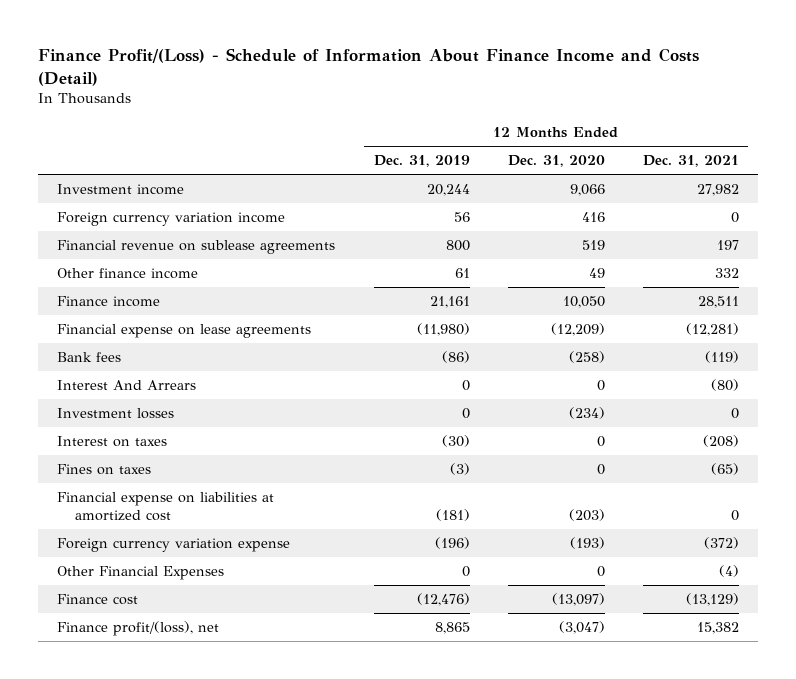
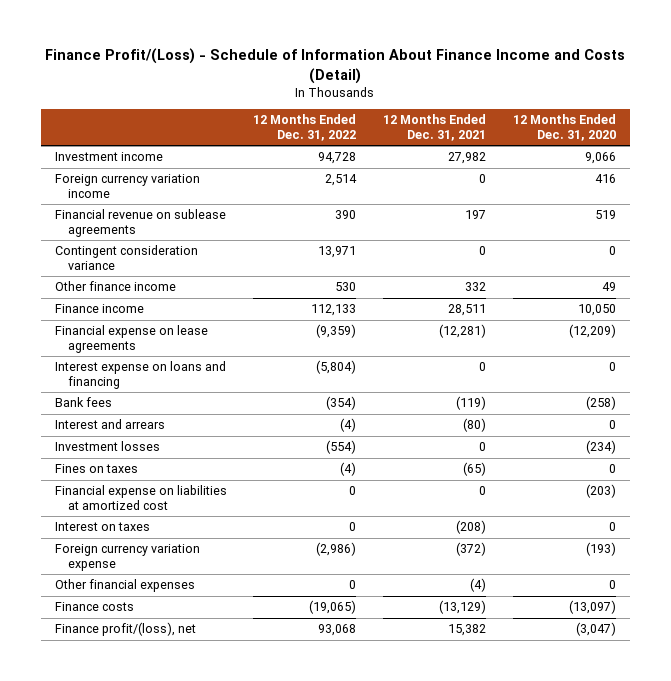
[373,155,470,168] Dec. 31, 2019 -> none
none -> [253,114,357,141] 12 Months Ended Dec. 31, 2022
none -> [54,245,198,270] Contingent consideration variance
none -> [54,361,226,389] Interest expense on loans and financing
[57,380,197,391] Interest And Arrears -> [54,419,165,430] Interest and arrears
[57,436,168,448] Interest on taxes -> [54,522,150,532] Interest on taxes
[57,566,225,581] Other Financial Expenses -> [54,579,195,593] Other financial expenses
[57,594,139,606] Finance cost -> [54,602,134,612] Finance costs

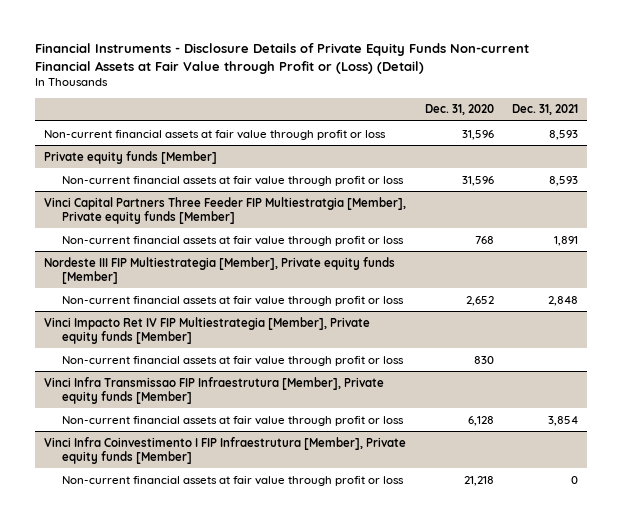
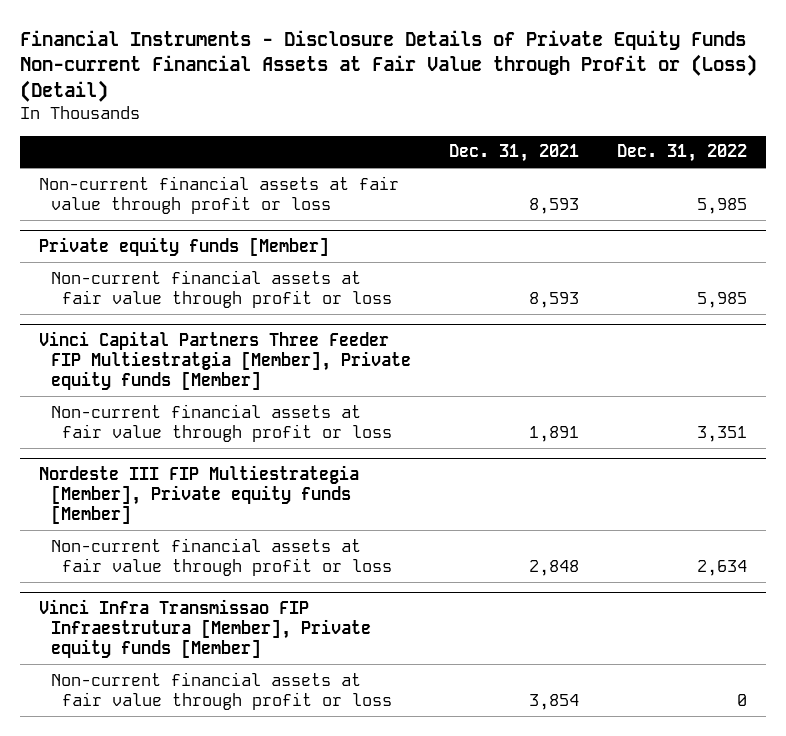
[424,104,494,116] Dec. 31, 2020 -> none
none -> [616,144,747,163] Dec. 31, 2022
[44,316,371,344] Vinci Impacto Ret IV FIP Multiestrategia [Member], Private equity funds [Member] -> none
[61,355,404,366] Non-current financial assets at fair value through profit or loss -> none
[44,436,407,464] Vinci Infra Coinvestimento I FIP Infraestrutura [Member], Private equity funds [Member] -> none
[61,475,404,486] Non-current financial assets at fair value through profit or loss -> none

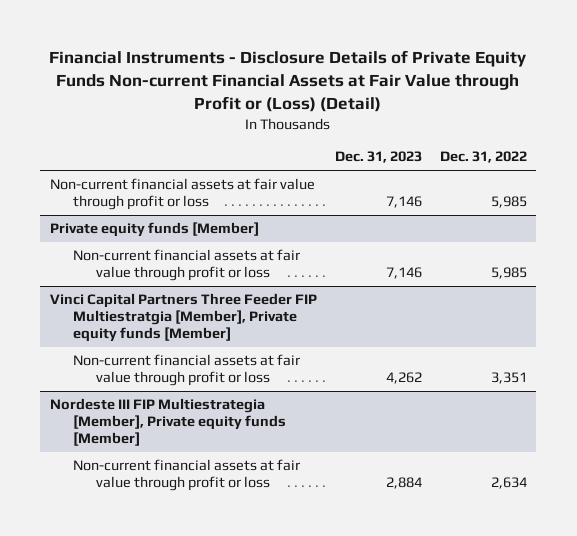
[448,144,579,163] Dec. 31, 2021 -> none
none -> [334,151,422,164] Dec. 31, 2023
[39,598,371,658] Vinci Infra Transmissao FIP Infraestrutura [Member], Private equity funds [Member] -> none
[50,671,393,710] Non-current financial assets at fair value through profit or loss -> none

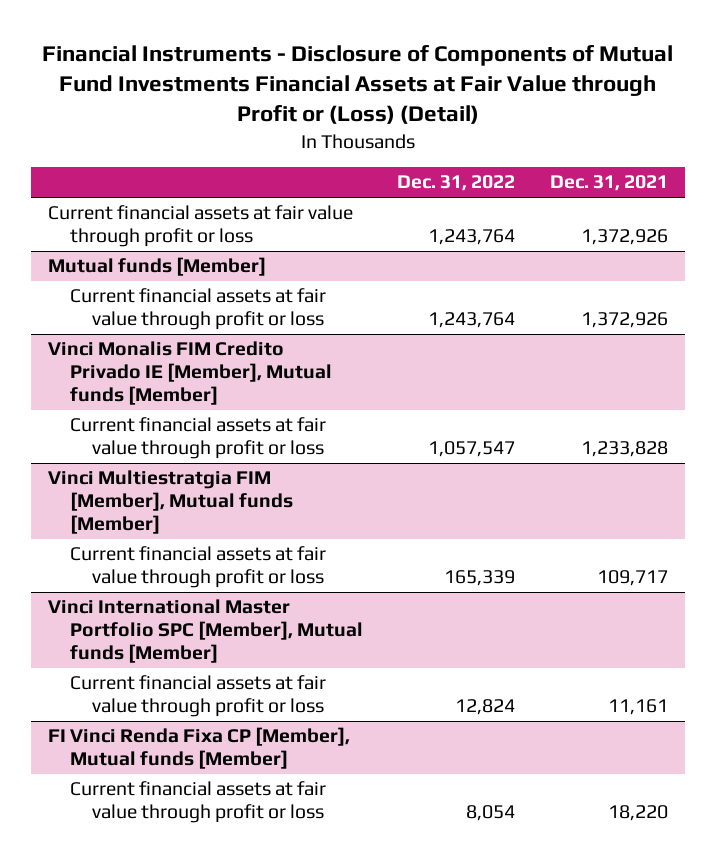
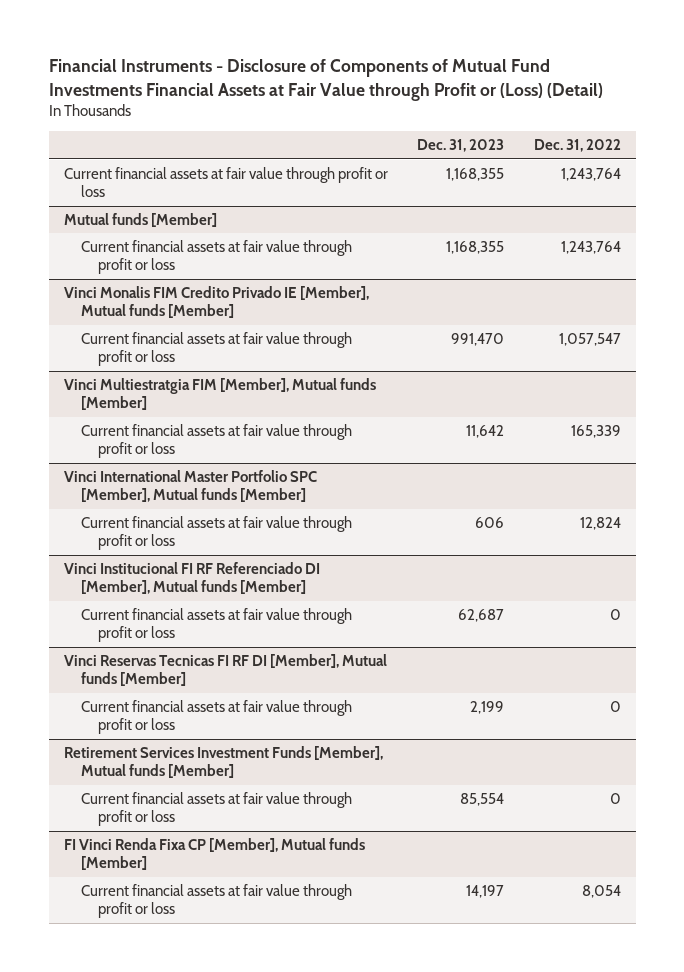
[549,175,668,192] Dec. 31, 2021 -> none
none -> [417,139,505,153] Dec. 31, 2023
none -> [63,562,320,595] Vinci Institucional FI RF Referenciado DI [Member], Mutual funds [Member]
none -> [81,608,353,643] Current financial assets at fair value through profit or loss
none -> [63,654,387,687] Vinci Reservas Tecnicas FI RF DI [Member], Mutual funds [Member]
none -> [81,700,353,735] Current financial assets at fair value through profit or loss
none -> [63,746,383,779] Retirement Services Investment Funds [Member], Mutual funds [Member]
none -> [81,792,353,827] Current financial assets at fair value through profit or loss

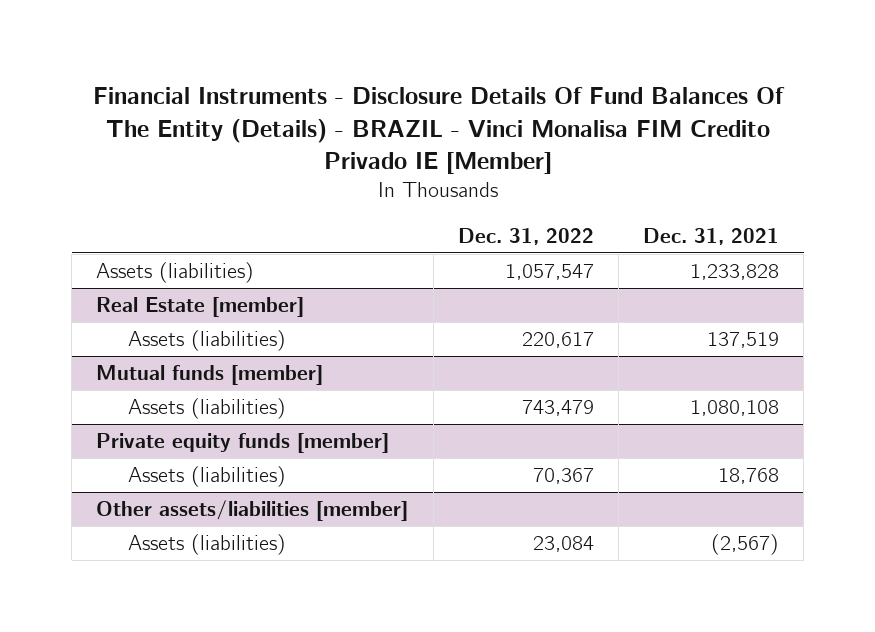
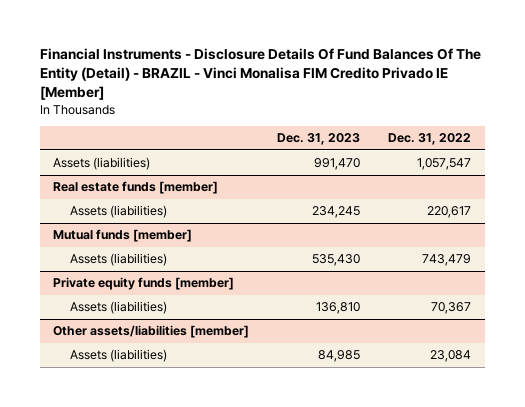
[92,87,785,175] Financial Instruments - Disclosure Details Of Fund Balances Of The Entity (Details) - BRAZIL - Vinci Monalisa FIM Credito Privado IE [Member] -> [39,47,481,101] Financial Instruments - Disclosure Details Of Fund Balances Of The Entity (Detail) - BRAZIL - Vinci Monalisa FIM Credito Privado IE [Member]
[642,227,779,245] Dec. 31, 2021 -> none
none -> [277,133,361,146] Dec. 31, 2023
[96,297,305,318] Real Estate [member] -> [53,181,219,195] Real estate funds [member]

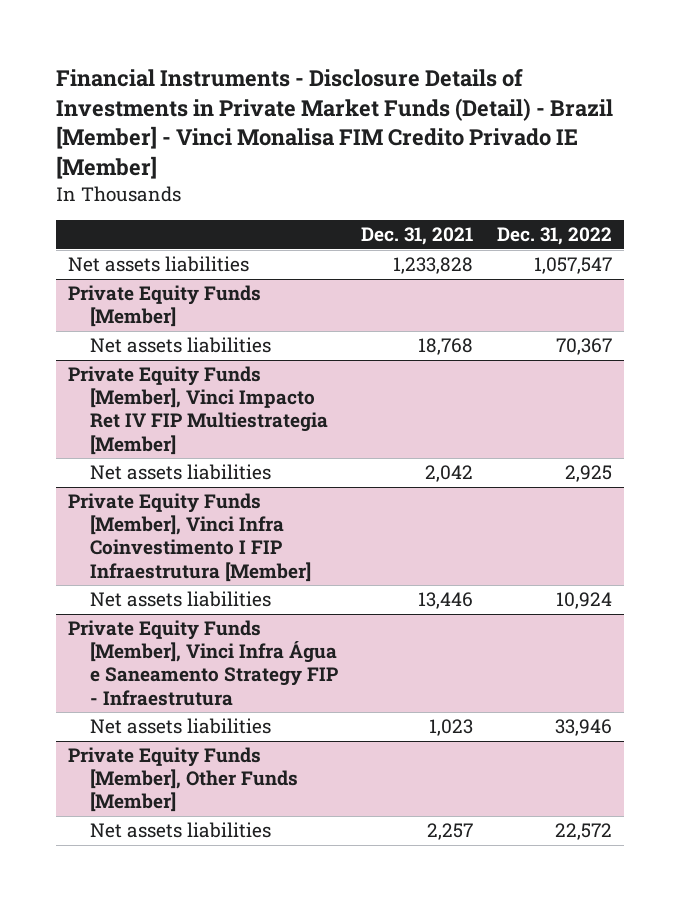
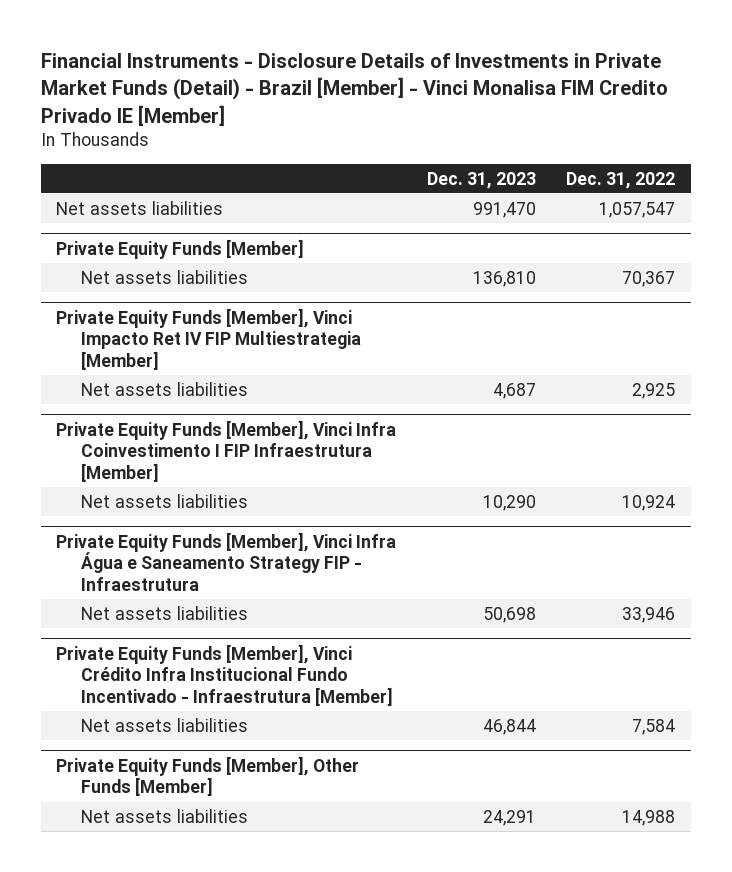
[361,227,474,246] Dec. 31, 2021 -> none
none -> [426,171,536,189] Dec. 31, 2023
none -> [56,643,394,707] Private Equity Funds [Member], Vinci Crédito Infra Institucional Fundo Incentivado - Infraestrutura [Member]
none -> [81,717,249,732] Net assets liabilities
[555,823,613,841] 22,572 -> [622,809,676,826] 14,988

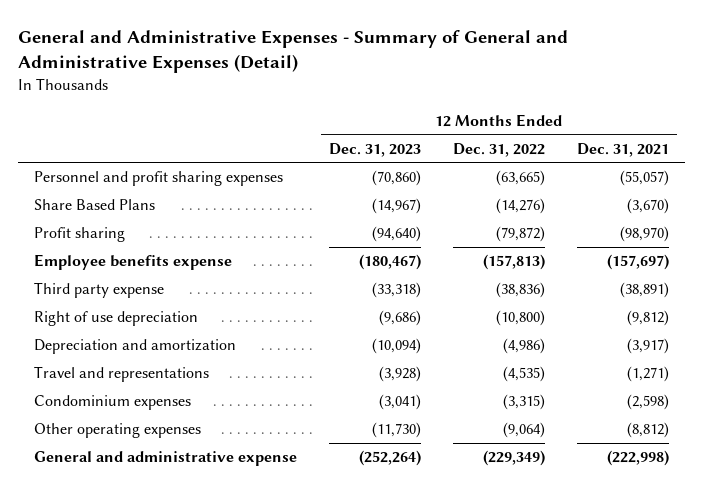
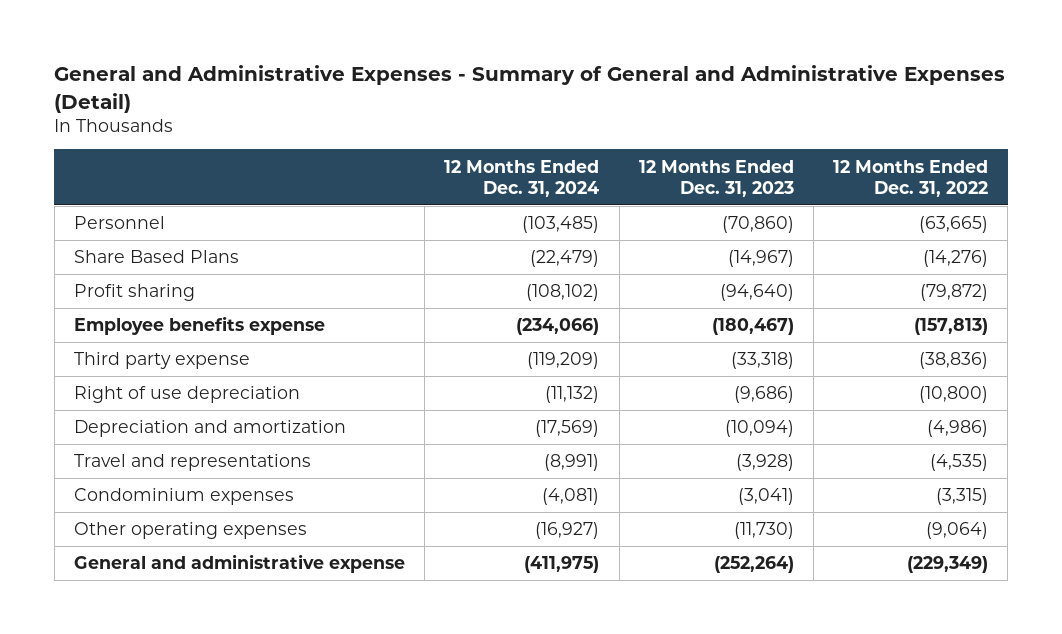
[576,142,669,157] Dec. 31, 2021 -> none
none -> [444,159,600,197] 12 Months Ended Dec. 31, 2024
[34,171,284,187] Personnel and profit sharing expenses -> [74,216,166,230] Personnel

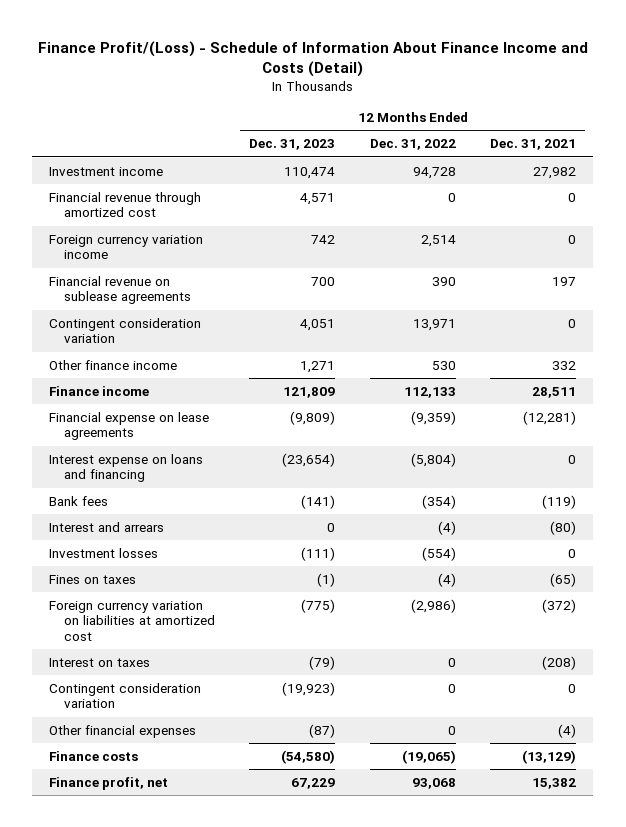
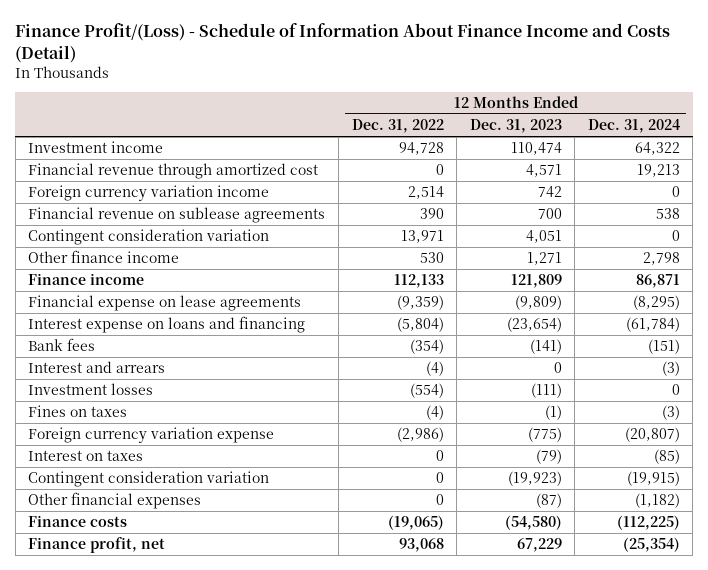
[490,139,577,151] Dec. 31, 2021 -> none
none -> [587,119,680,134] Dec. 31, 2024
[49,600,215,641] Foreign currency variation on liabilities at amortized cost -> [28,427,275,444] Foreign currency variation expense

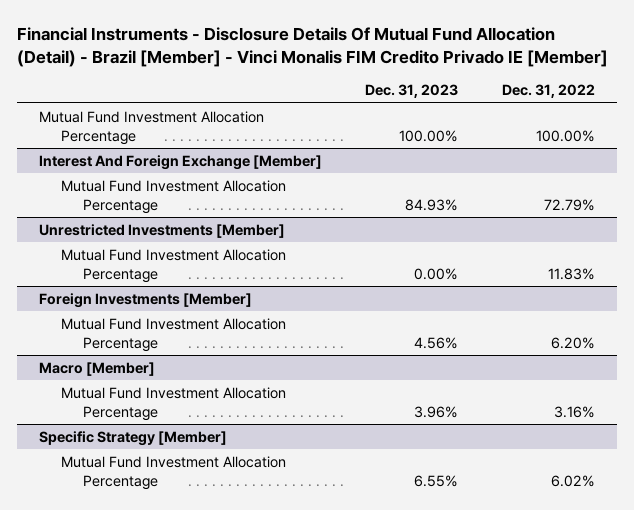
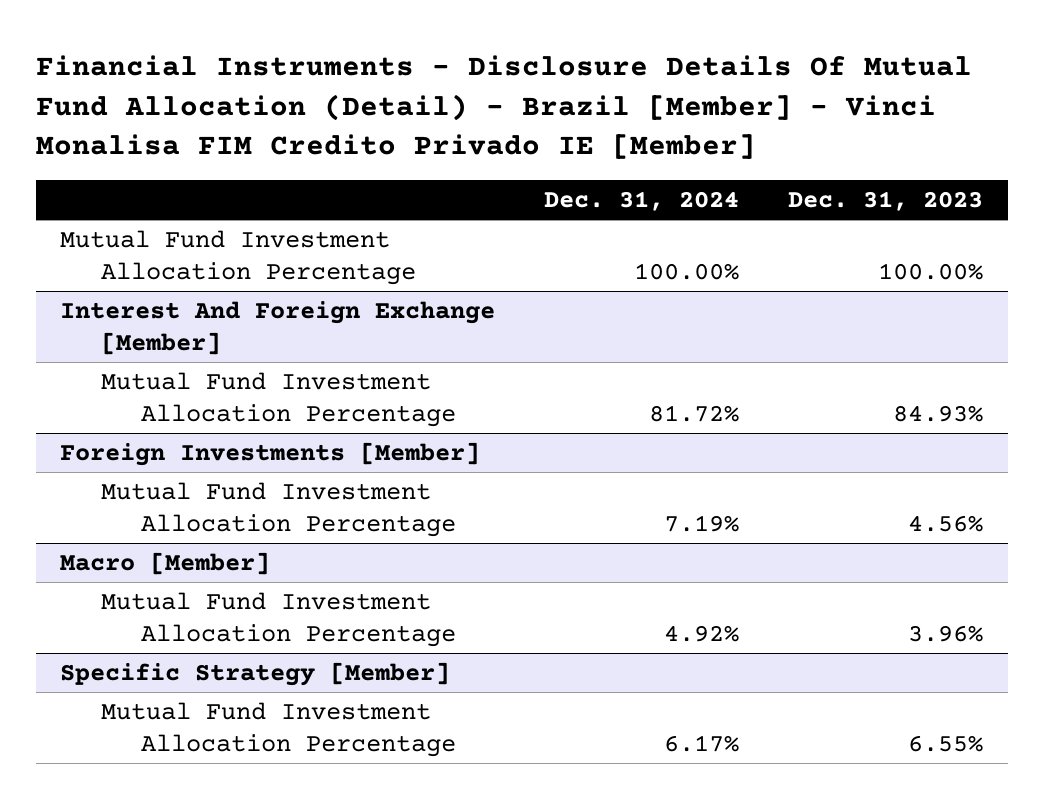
[17,26,609,67] Financial Instruments - Disclosure Details Of Mutual Fund Allocation (Detail) - Brazil [Member] - Vinci Monalis FIM Credito Privado IE [Member] -> [35,55,972,160] Financial Instruments - Disclosure Details Of Mutual Fund Allocation (Detail) - Brazil [Member] - Vinci Monalisa FIM Credito Privado IE [Member]
[501,84,595,99] Dec. 31, 2022 -> none
none -> [544,190,740,211] Dec. 31, 2024
[38,223,285,238] Unrestricted Investments [Member] -> none
[60,248,286,283] Mutual Fund Investment Allocation Percentage -> none

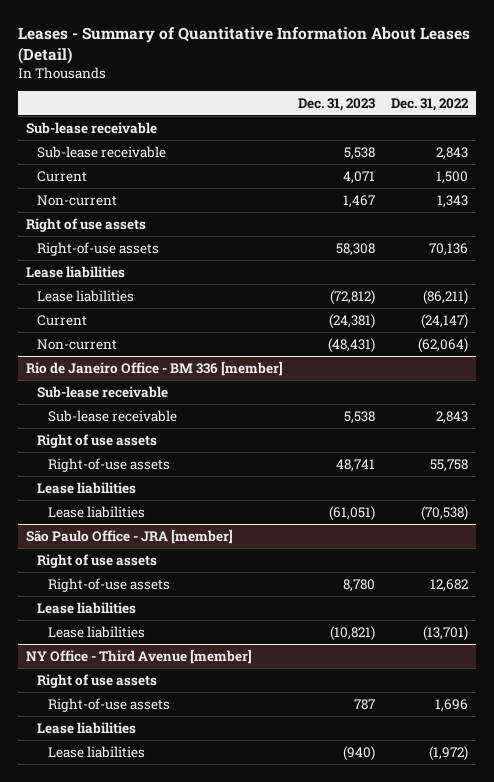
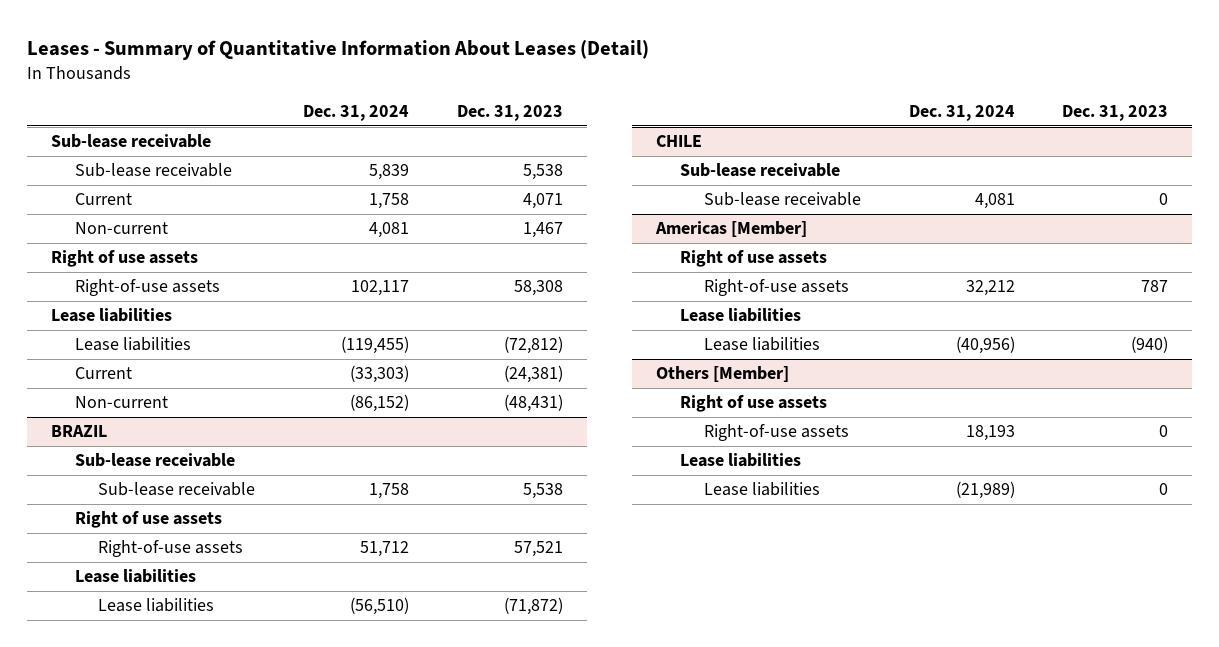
[391,97,470,111] Dec. 31, 2022 -> none
none -> [303,105,410,122] Dec. 31, 2024
[25,360,283,376] Rio de Janeiro Office - BM 336 [member] -> none
none -> [50,425,107,438] BRAZIL
[36,481,136,494] Lease liabilities -> none
[48,505,146,518] Lease liabilities -> none
[25,528,233,544] São Paulo Office - JRA [member] -> none
[36,553,157,568] Right of use assets -> none
[48,577,171,592] Right-of-use assets -> none
[336,458,376,472] 48,741 -> [514,541,564,558] 57,521
[25,648,252,664] NY Office - Third Avenue [member] -> none
[330,625,376,641] (10,821) -> [504,597,564,616] (71,872)
none -> [655,135,702,148] CHILE
none -> [679,163,840,178] Sub-lease receivable
none -> [703,192,861,207] Sub-lease receivable
none -> [654,221,807,238] Americas [Member]
none -> [655,366,789,383] Others [Member]
none -> [679,395,827,413] Right of use assets
none -> [703,424,849,442] Right-of-use assets
none -> [679,453,801,468] Lease liabilities
none -> [703,482,820,497] Lease liabilities

